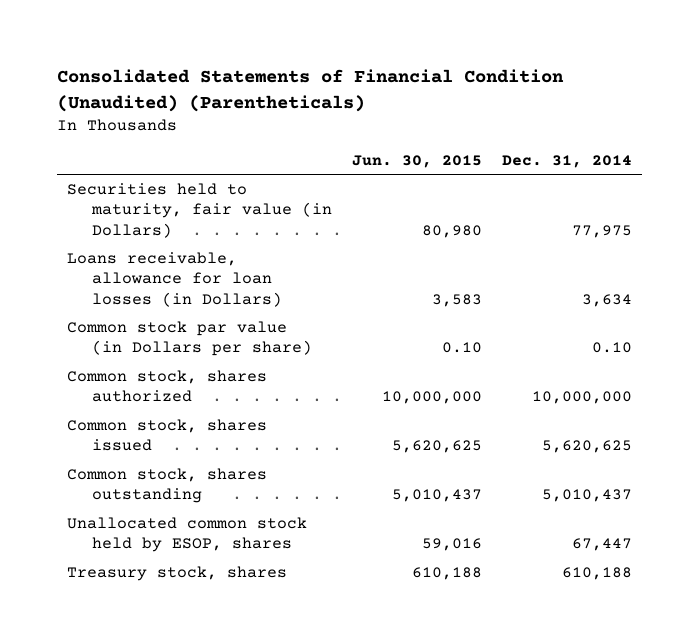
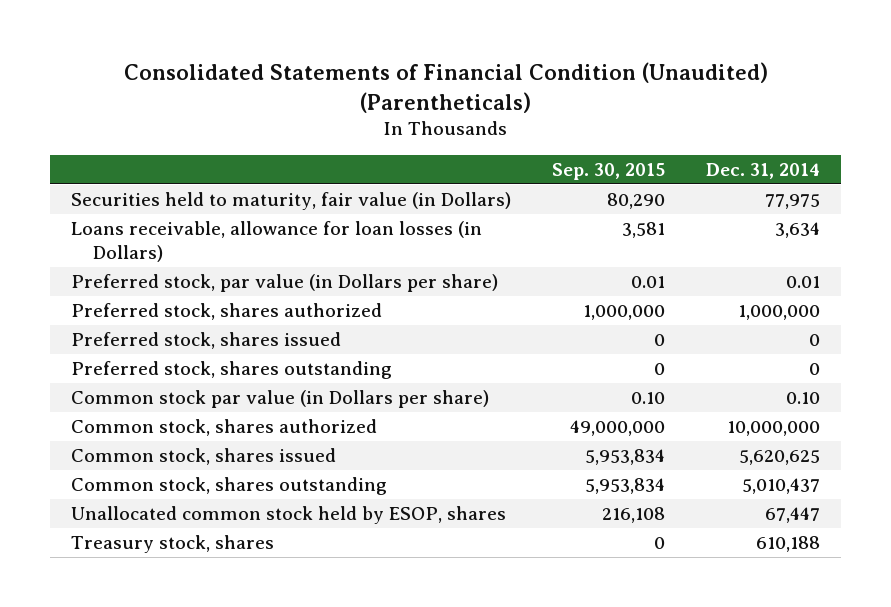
[352,154,483,168] Jun. 30, 2015 -> none
none -> [552,162,666,180] Sep. 30, 2015
none -> [70,274,498,293] Preferred stock, par value (in Dollars per share)
none -> [70,303,382,321] Preferred stock, shares authorized
none -> [70,332,341,350] Preferred stock, shares issued
none -> [70,361,392,380] Preferred stock, shares outstanding

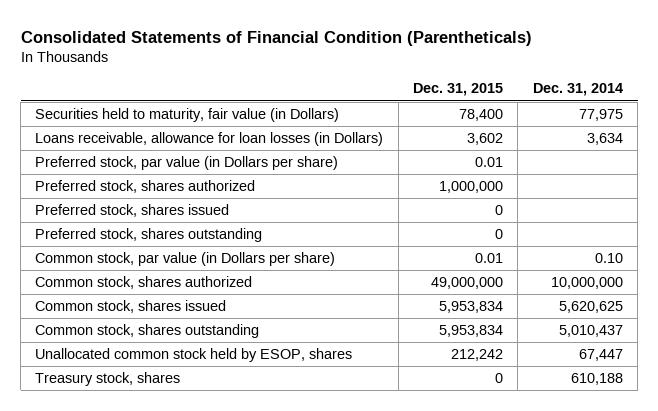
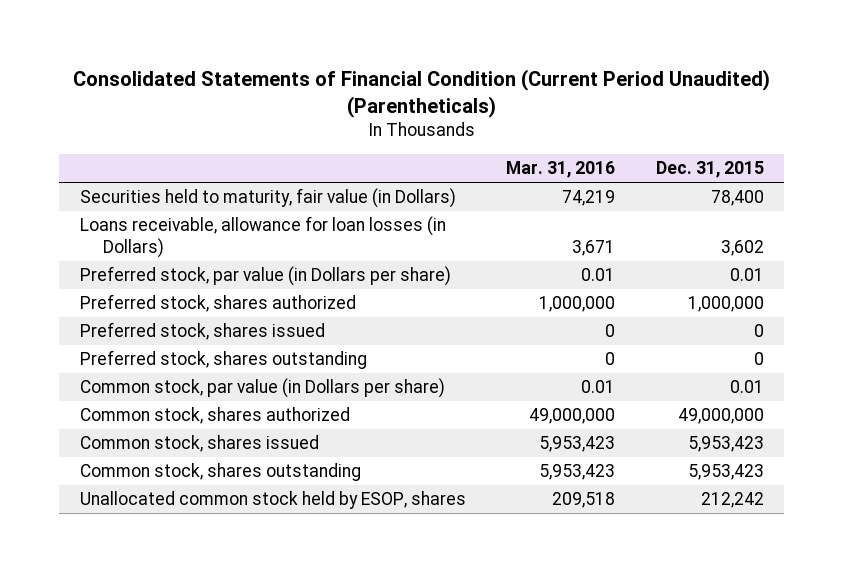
[20,30,532,46] Consolidated Statements of Financial Condition (Parentheticals) -> [72,69,770,119] Consolidated Statements of Financial Condition (Current Period Unaudited) (Parentheticals)
[532,83,623,97] Dec. 31, 2014 -> none
none -> [506,160,616,178] Mar. 31, 2016
[439,301,504,314] 5,953,834 -> [688,436,765,453] 5,953,423
[439,325,504,338] 5,953,834 -> [688,464,765,481] 5,953,423
[35,372,181,387] Treasury stock, shares -> none

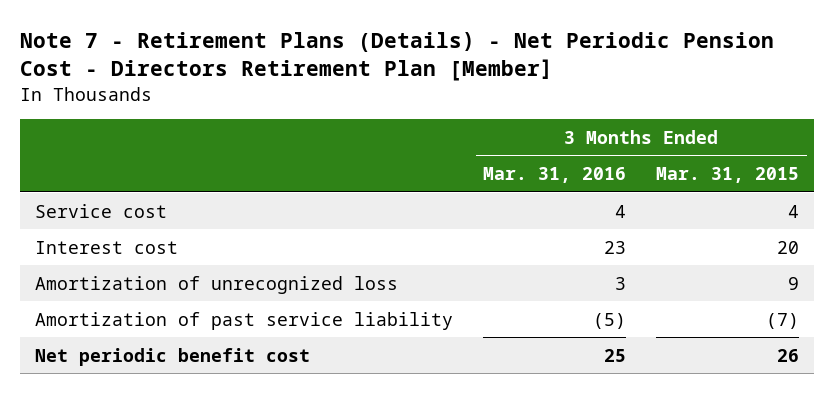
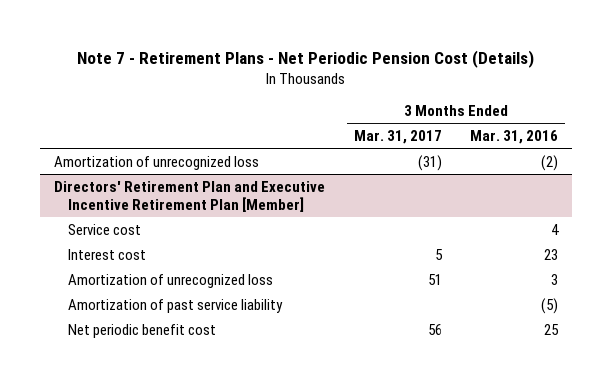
[19,32,774,82] Note 7 - Retirement Plans (Details) - Net Periodic Pension Cost - Directors Retirement Plan [Member] -> [77,49,535,68] Note 7 - Retirement Plans - Net Periodic Pension Cost (Details)
[656,167,800,184] Mar. 31, 2015 -> none
none -> [353,130,442,145] Mar. 31, 2017
none -> [54,155,260,170] Amortization of unrecognized loss
none -> [54,180,326,213] Directors' Retirement Plan and Executive Incentive Retirement Plan [Member]

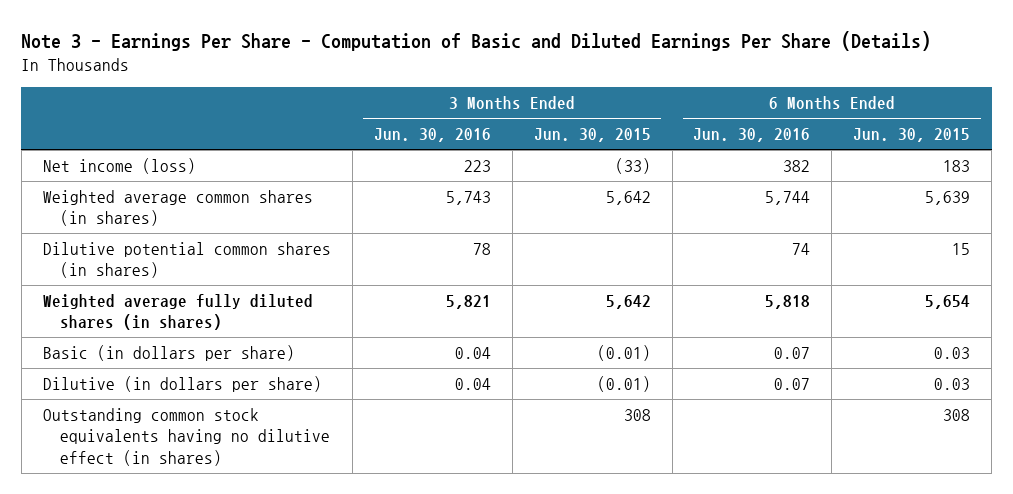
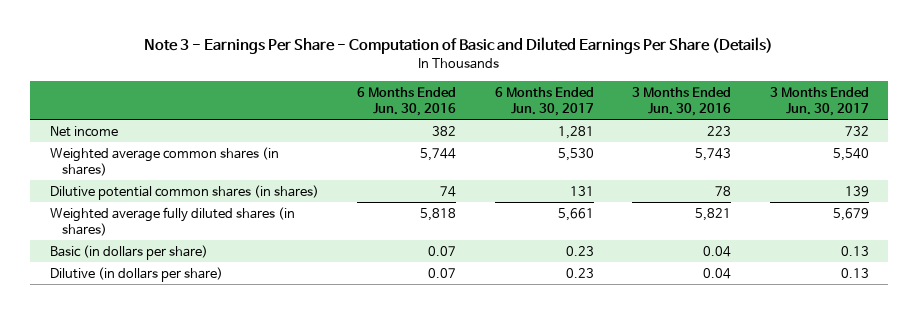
[533,128,651,143] Jun. 30, 2015 -> none
[853,128,971,143] Jun. 30, 2015 -> none
none -> [494,87,594,116] 6 Months Ended Jun. 30, 2017
none -> [770,87,870,116] 3 Months Ended Jun. 30, 2017
[42,157,196,174] Net income (loss) -> [49,125,118,137] Net income
[42,407,331,466] Outstanding common stock equivalents having no dilutive effect (in shares) -> none

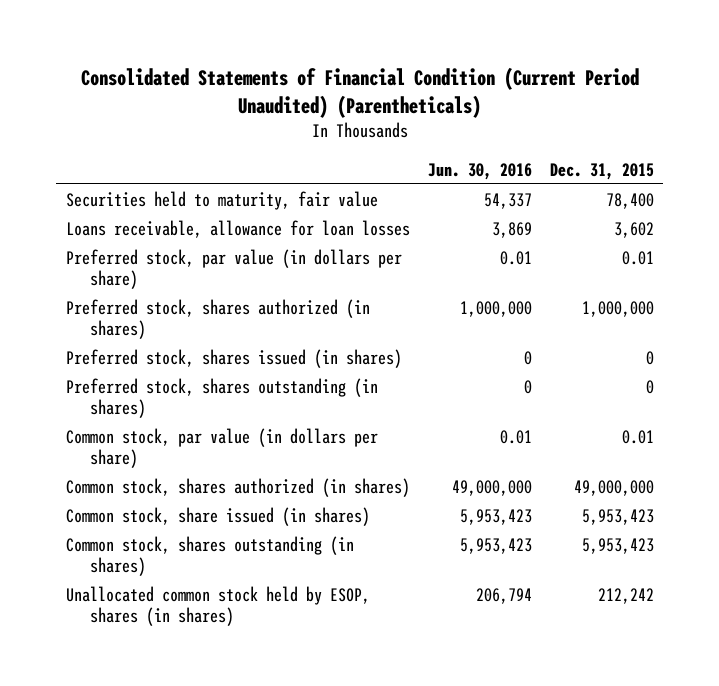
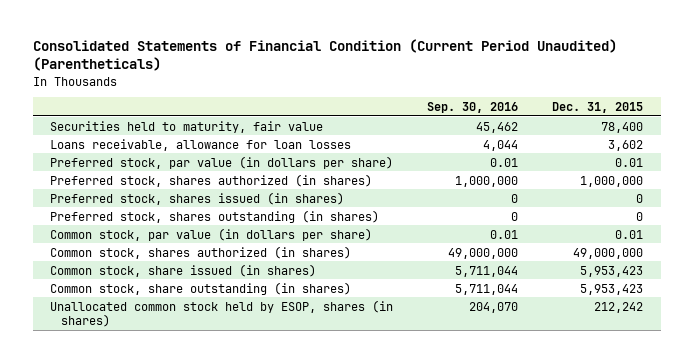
[427,162,532,180] Jun. 30, 2016 -> none
none -> [427,101,519,113] Sep. 30, 2016
[65,535,354,576] Common stock, shares outstanding (in shares) -> [49,281,351,295] Common stock, share outstanding (in shares)

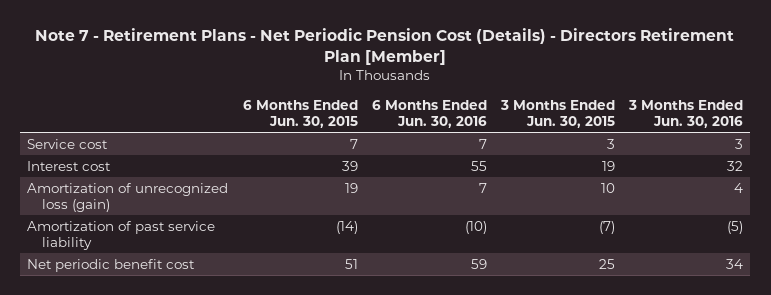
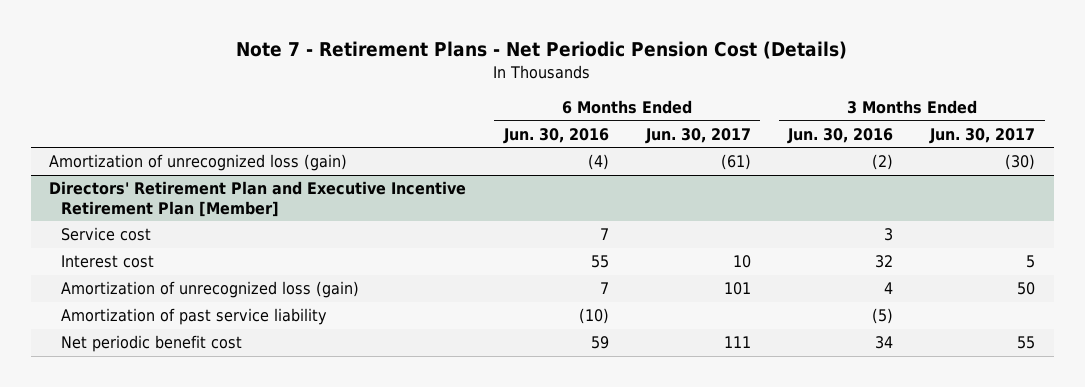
[35,28,735,66] Note 7 - Retirement Plans - Net Periodic Pension Cost (Details) - Directors Retirement Plan [Member] -> [236,40,848,59] Note 7 - Retirement Plans - Net Periodic Pension Cost (Details)
[242,99,358,128] 6 Months Ended Jun. 30, 2015 -> none
[499,99,615,128] 3 Months Ended Jun. 30, 2015 -> none
none -> [644,127,751,144] Jun. 30, 2017
none -> [929,127,1036,144] Jun. 30, 2017
none -> [49,154,348,172] Amortization of unrecognized loss (gain)
none -> [49,181,467,217] Directors' Retirement Plan and Executive Incentive Retirement Plan [Member]

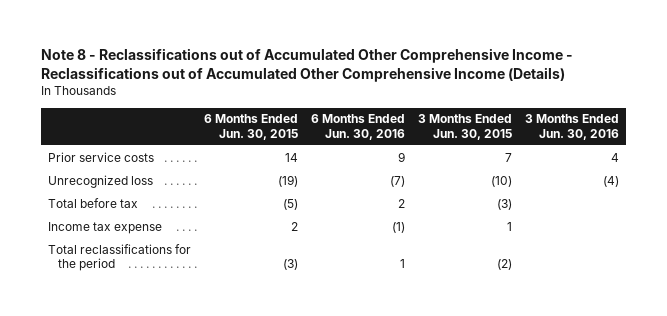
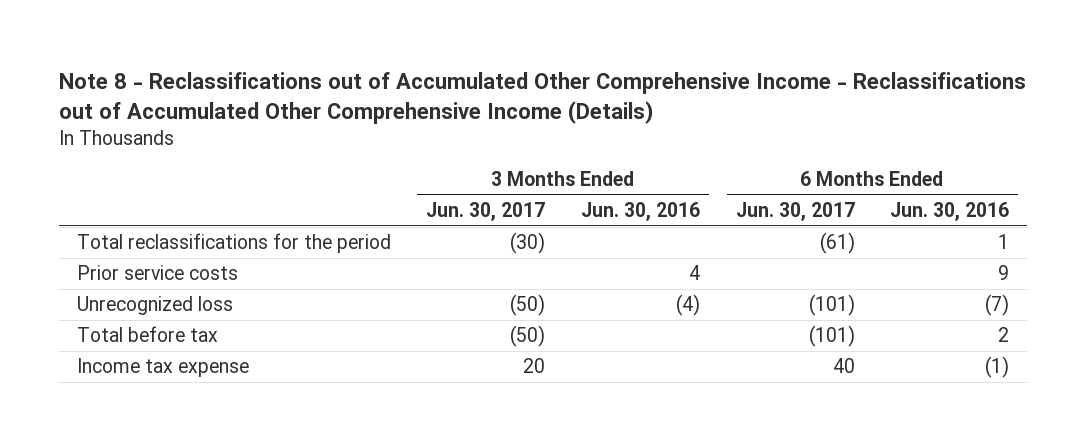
[203,114,298,140] 6 Months Ended Jun. 30, 2015 -> none
[418,114,513,140] 3 Months Ended Jun. 30, 2015 -> none
none -> [426,202,546,222] Jun. 30, 2017
none -> [735,202,855,222] Jun. 30, 2017
[47,243,191,272] Total reclassifications for the period -> [76,233,391,254] Total reclassifications for the period

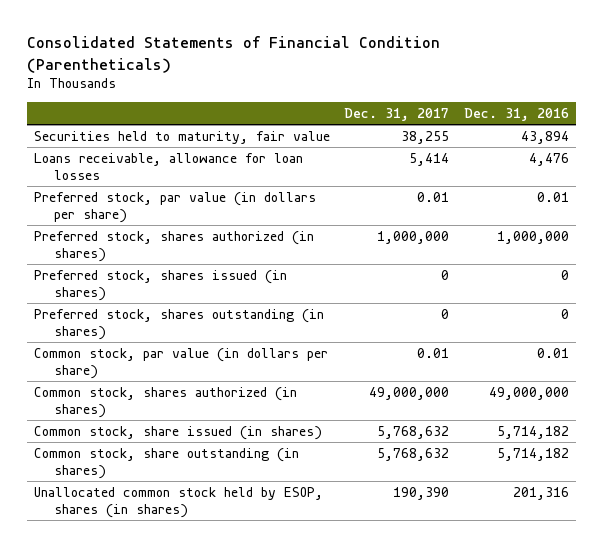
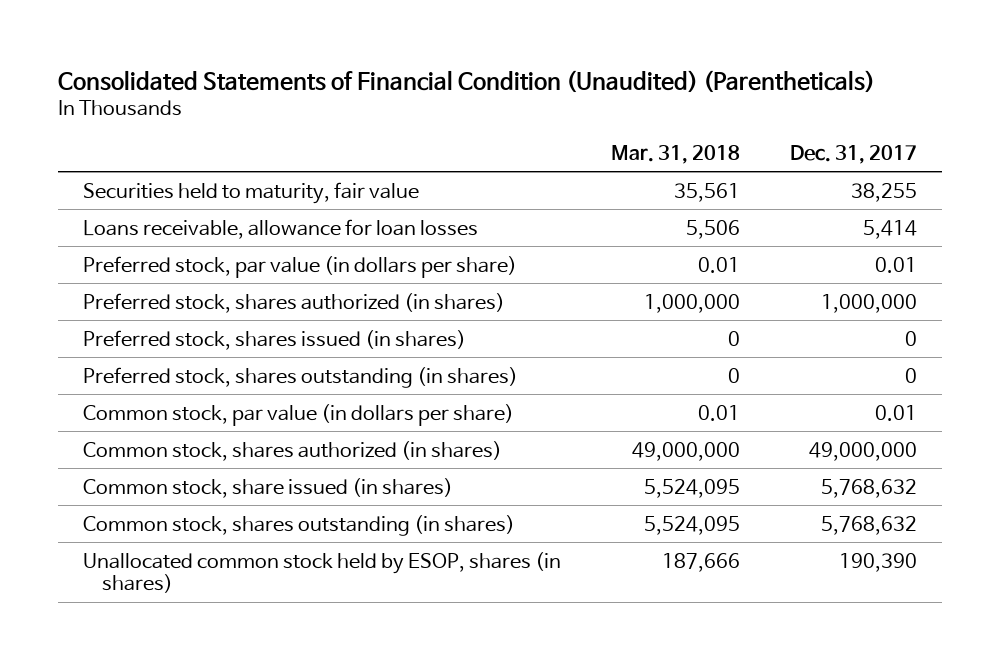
[26,36,440,73] Consolidated Statements of Financial Condition (Parentheticals) -> [58,69,876,93] Consolidated Statements of Financial Condition (Unaudited) (Parentheticals)
[463,108,569,122] Dec. 31, 2016 -> none
none -> [611,145,741,165] Mar. 31, 2018
[34,447,300,479] Common stock, share outstanding (in shares) -> [83,514,516,536] Common stock, shares outstanding (in shares)

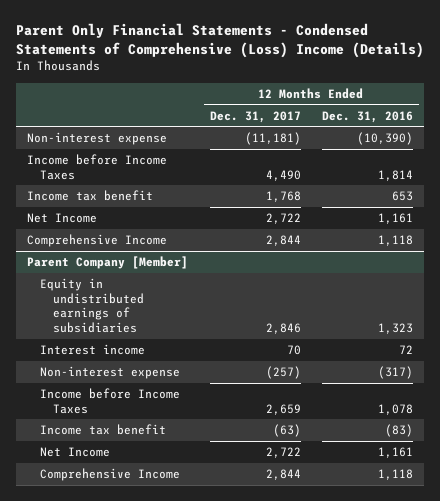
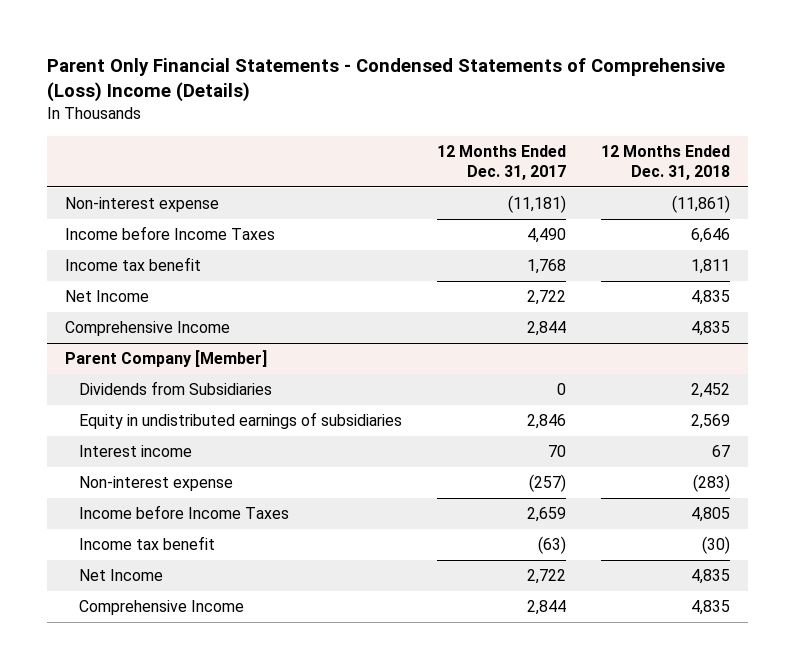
[322,110,414,123] Dec. 31, 2016 -> none
none -> [601,144,731,181] 12 Months Ended Dec. 31, 2018
none -> [79,381,273,396] Dividends from Subsidiaries

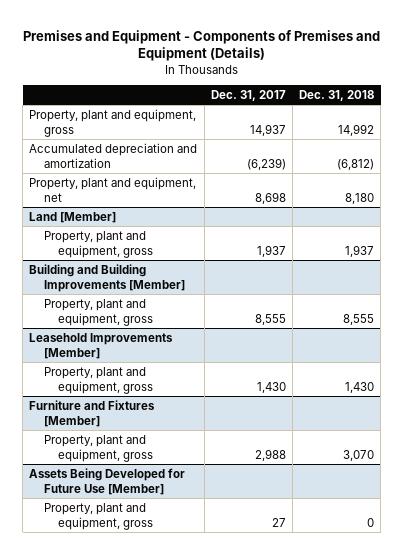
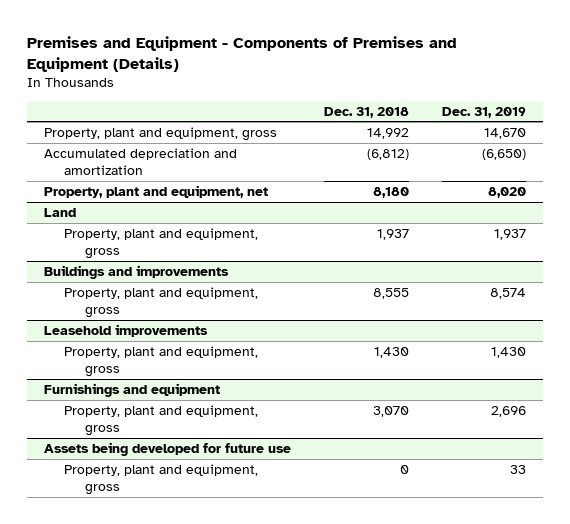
[210,90,286,102] Dec. 31, 2017 -> none
none -> [442,106,527,118] Dec. 31, 2019
[29,211,117,223] Land [Member] -> [43,208,76,218] Land
[29,263,185,292] Building and Building Improvements [Member] -> [43,265,229,280] Buildings and improvements
[29,332,174,359] Leasehold Improvements [Member] -> [43,324,208,338] Leasehold improvements
[29,399,156,427] Furniture and Fixtures [Member] -> [43,383,220,398] Furnishings and equipment
[29,467,186,495] Assets Being Developed for Future Use [Member] -> [43,442,291,457] Assets being developed for future use

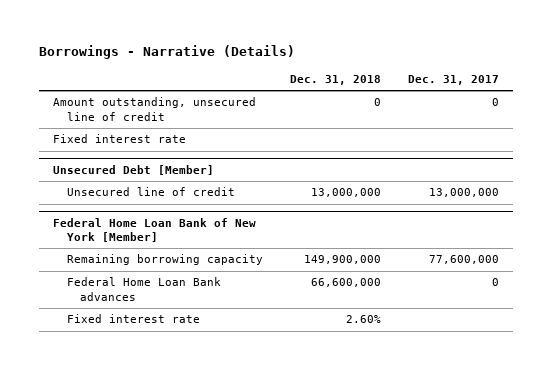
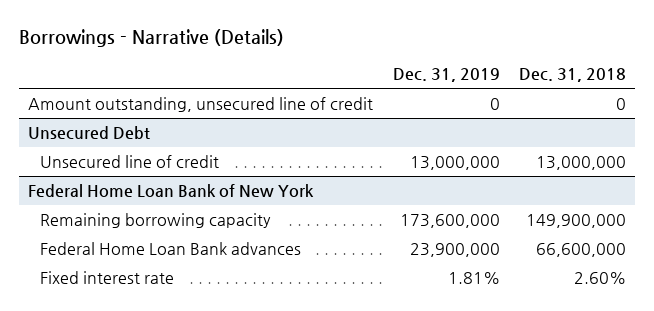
[408,75,500,86] Dec. 31, 2017 -> none
none -> [392,68,500,83] Dec. 31, 2019
[52,134,186,144] Fixed interest rate -> none
[52,164,214,175] Unsecured Debt [Member] -> [28,125,151,140] Unsecured Debt
[52,217,256,242] Federal Home Loan Bank of New York [Member] -> [28,183,315,197] Federal Home Loan Bank of New York

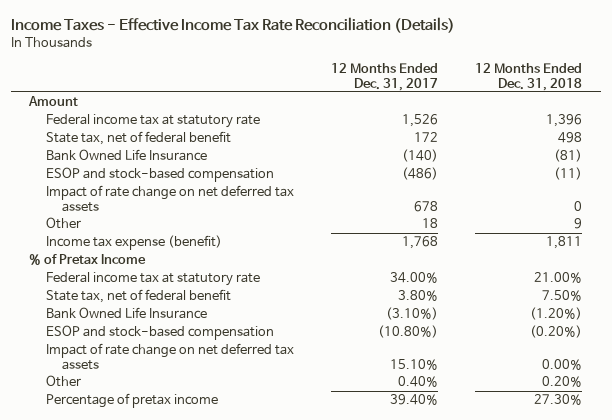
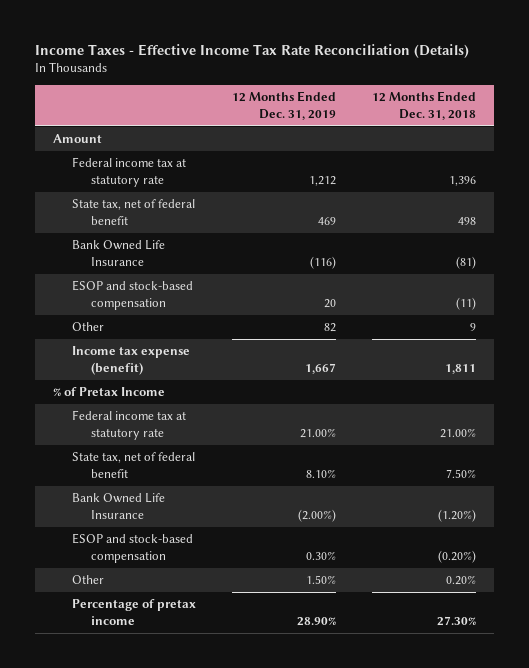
[331,62,439,91] 12 Months Ended Dec. 31, 2017 -> none
none -> [231,91,336,120] 12 Months Ended Dec. 31, 2019
[45,185,294,213] Impact of rate change on net deferred tax assets -> none
[45,343,294,371] Impact of rate change on net deferred tax assets -> none

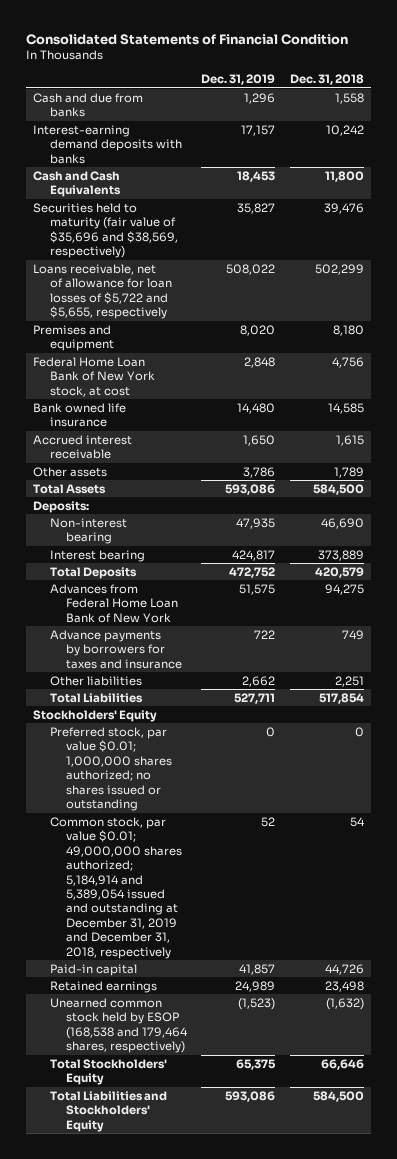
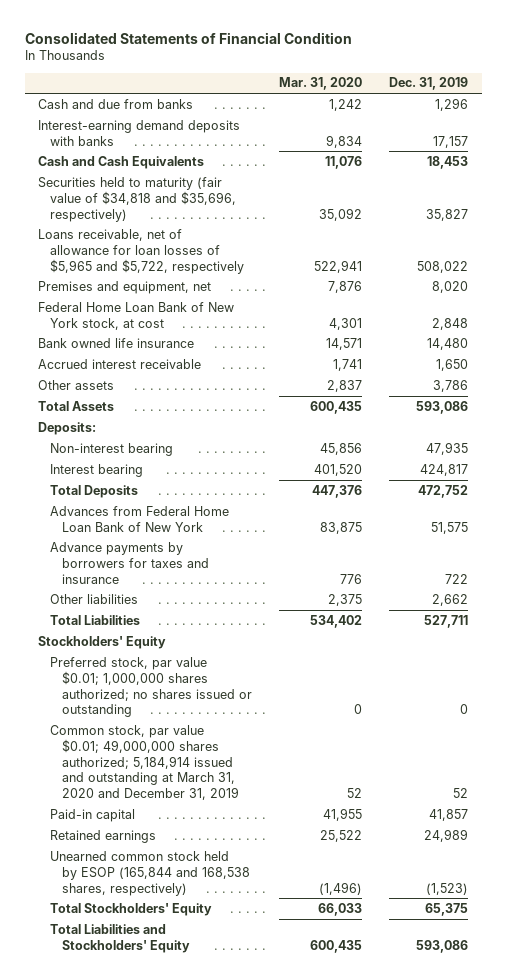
[290,74,365,86] Dec. 31, 2018 -> none
none -> [279,77,363,91] Mar. 31, 2020
[33,202,178,259] Securities held to maturity (fair value of $35,696 and $38,569, respectively) -> [38,176,237,222] Securities held to maturity (fair value of $34,818 and $35,696, respectively)
[33,263,172,320] Loans receivable, net of allowance for loan losses of $5,722 and $5,655, respectively -> [38,228,245,274] Loans receivable, net of allowance for loan losses of $5,965 and $5,722, respectively
[33,324,114,352] Premises and equipment -> [38,280,212,294] Premises and equipment, net
[49,816,182,959] Common stock, par value $0.01; 49,000,000 shares authorized; 5,184,914 and 5,389,054 issued and outstanding at December 31, 2019 and December 31, 2018, respectively -> [50,724,240,801] Common stock, par value $0.01; 49,000,000 shares authorized; 5,184,914 issued and outstanding at March 31, 2020 and December 31, 2019
[49,997,188,1054] Unearned common stock held by ESOP (168,538 and 179,464 shares, respectively) -> [50,850,251,896] Unearned common stock held by ESOP (165,844 and 168,538 shares, respectively)

